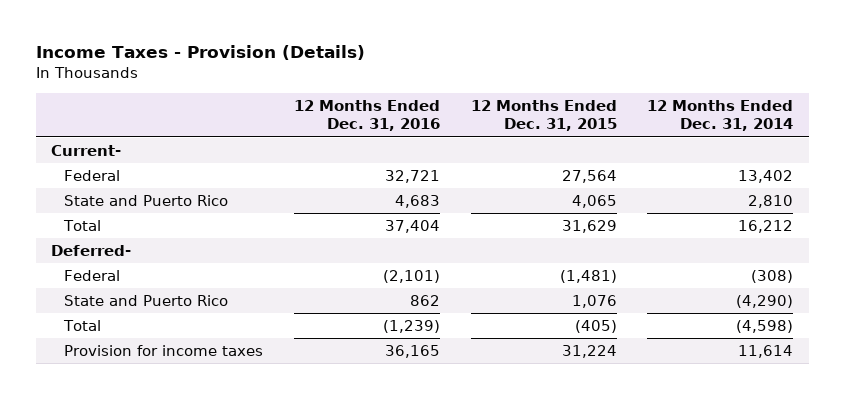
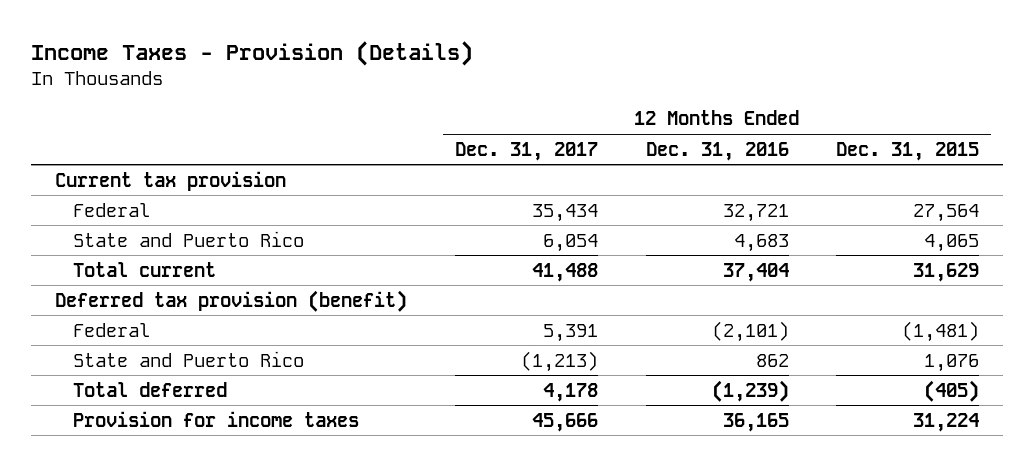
[647,100,794,132] 12 Months Ended Dec. 31, 2014 -> none
none -> [454,141,598,161] Dec. 31, 2017
[50,145,121,157] Current- -> [55,170,287,191] Current tax provision
[63,220,102,232] Total -> [73,261,217,277] Total current
[50,245,131,257] Deferred- -> [55,289,408,312] Deferred tax provision (benefit)
[63,320,102,332] Total -> [73,381,228,397] Total deferred

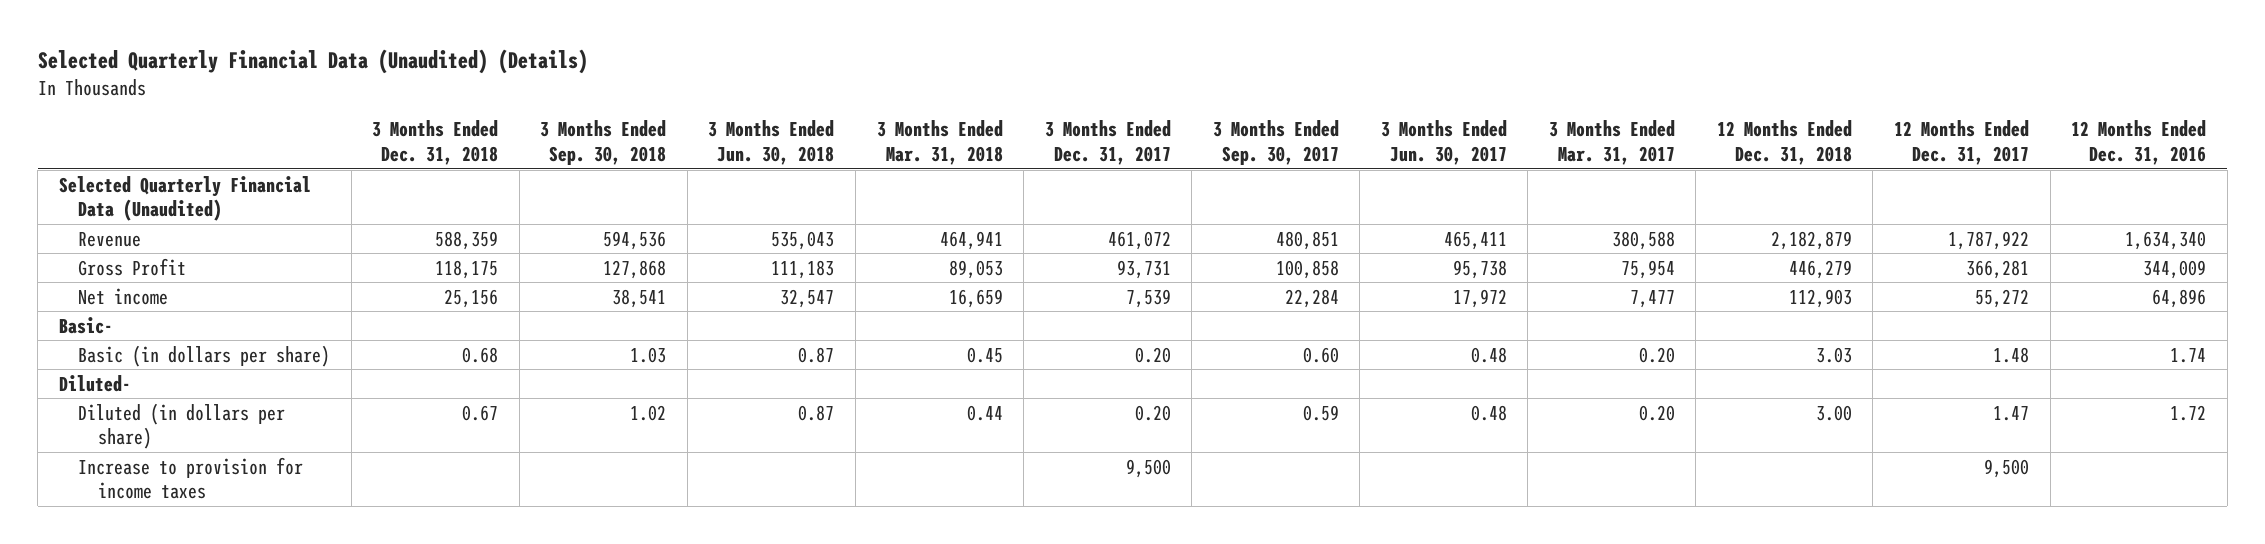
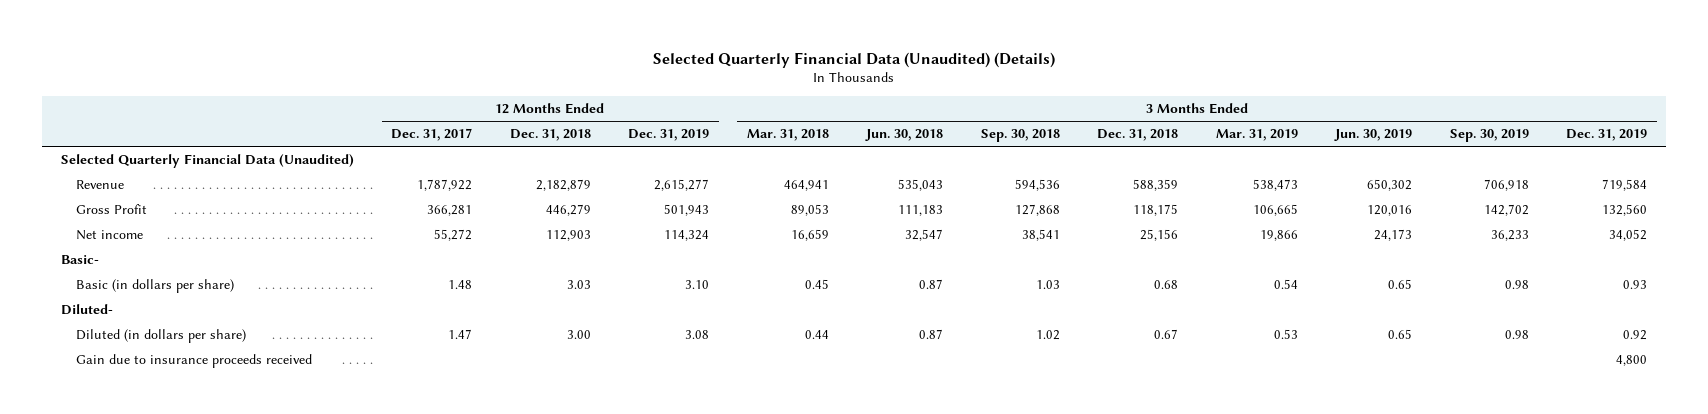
[1044,120,1171,166] 3 Months Ended Dec. 31, 2017 -> none
[1212,120,1339,166] 3 Months Ended Sep. 30, 2017 -> none
[1380,120,1507,166] 3 Months Ended Jun. 30, 2017 -> none
[1548,120,1675,166] 3 Months Ended Mar. 31, 2017 -> none
[2071,120,2207,166] 12 Months Ended Dec. 31, 2016 -> none
none -> [628,129,710,142] Dec. 31, 2019
none -> [1215,129,1298,142] Mar. 31, 2019
none -> [1334,129,1413,142] Jun. 30, 2019
none -> [1449,129,1529,143] Sep. 30, 2019
none -> [1566,129,1648,142] Dec. 31, 2019
[78,456,304,500] Increase to provision for income taxes -> none
none -> [76,353,313,368] Gain due to insurance proceeds received

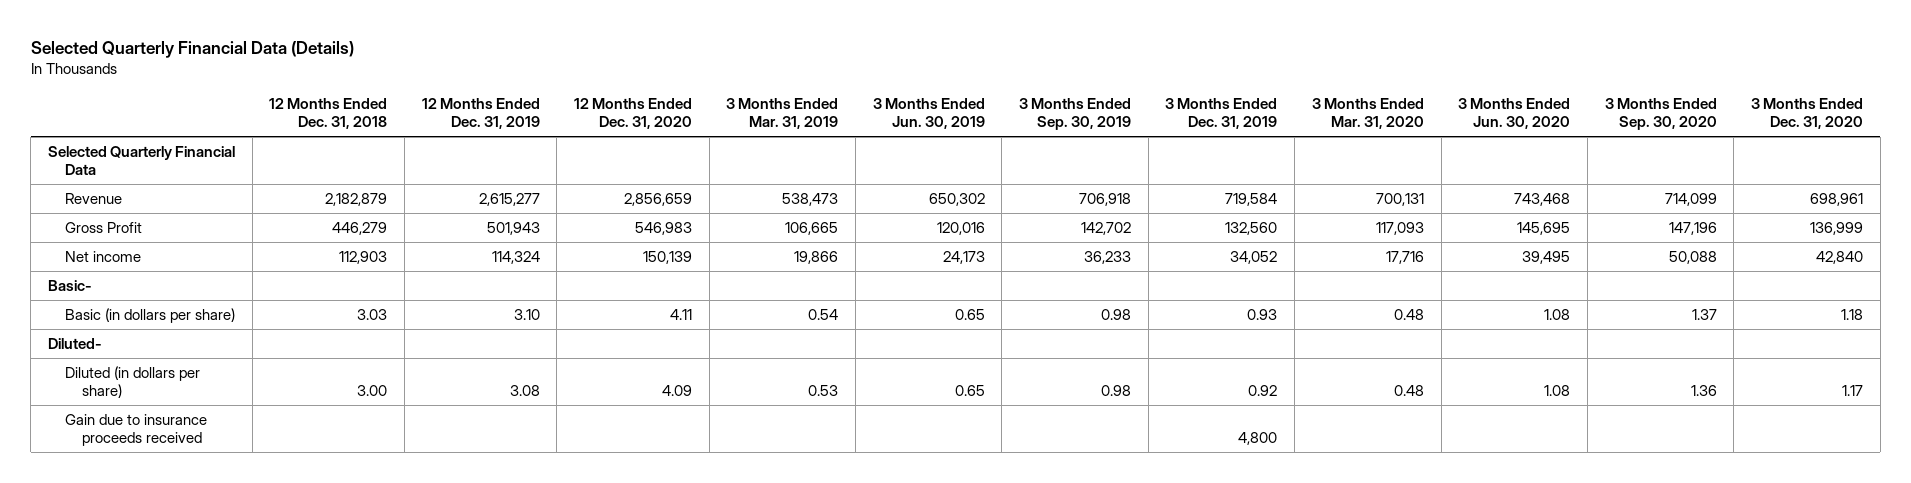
[653,51,1056,68] Selected Quarterly Financial Data (Unaudited) (Details) -> [30,41,354,59] Selected Quarterly Financial Data (Details)
[391,128,473,142] Dec. 31, 2017 -> none
[746,129,829,142] Mar. 31, 2018 -> none
[865,129,944,142] Jun. 30, 2018 -> none
[980,129,1060,143] Sep. 30, 2018 -> none
[1097,129,1179,142] Dec. 31, 2018 -> none
none -> [574,98,693,130] 12 Months Ended Dec. 31, 2020
none -> [1311,98,1424,130] 3 Months Ended Mar. 31, 2020
none -> [1458,98,1571,130] 3 Months Ended Jun. 30, 2020
none -> [1604,98,1717,131] 3 Months Ended Sep. 30, 2020
none -> [1750,98,1863,130] 3 Months Ended Dec. 31, 2020
[60,153,354,168] Selected Quarterly Financial Data (Unaudited) -> [48,145,236,175] Selected Quarterly Financial Data

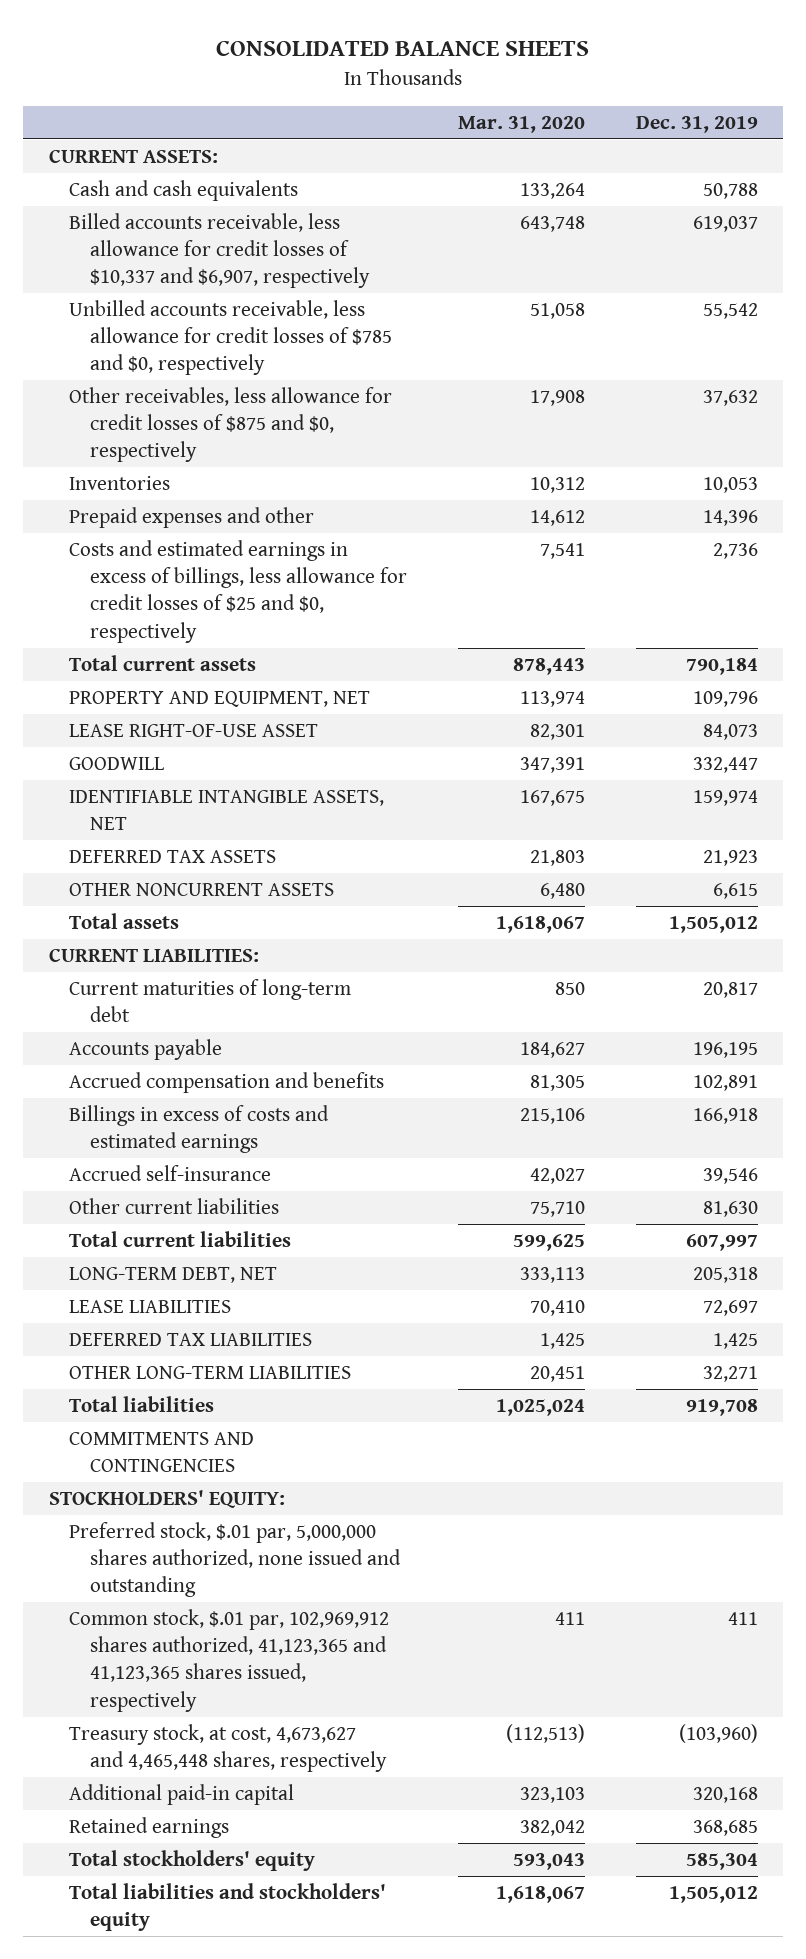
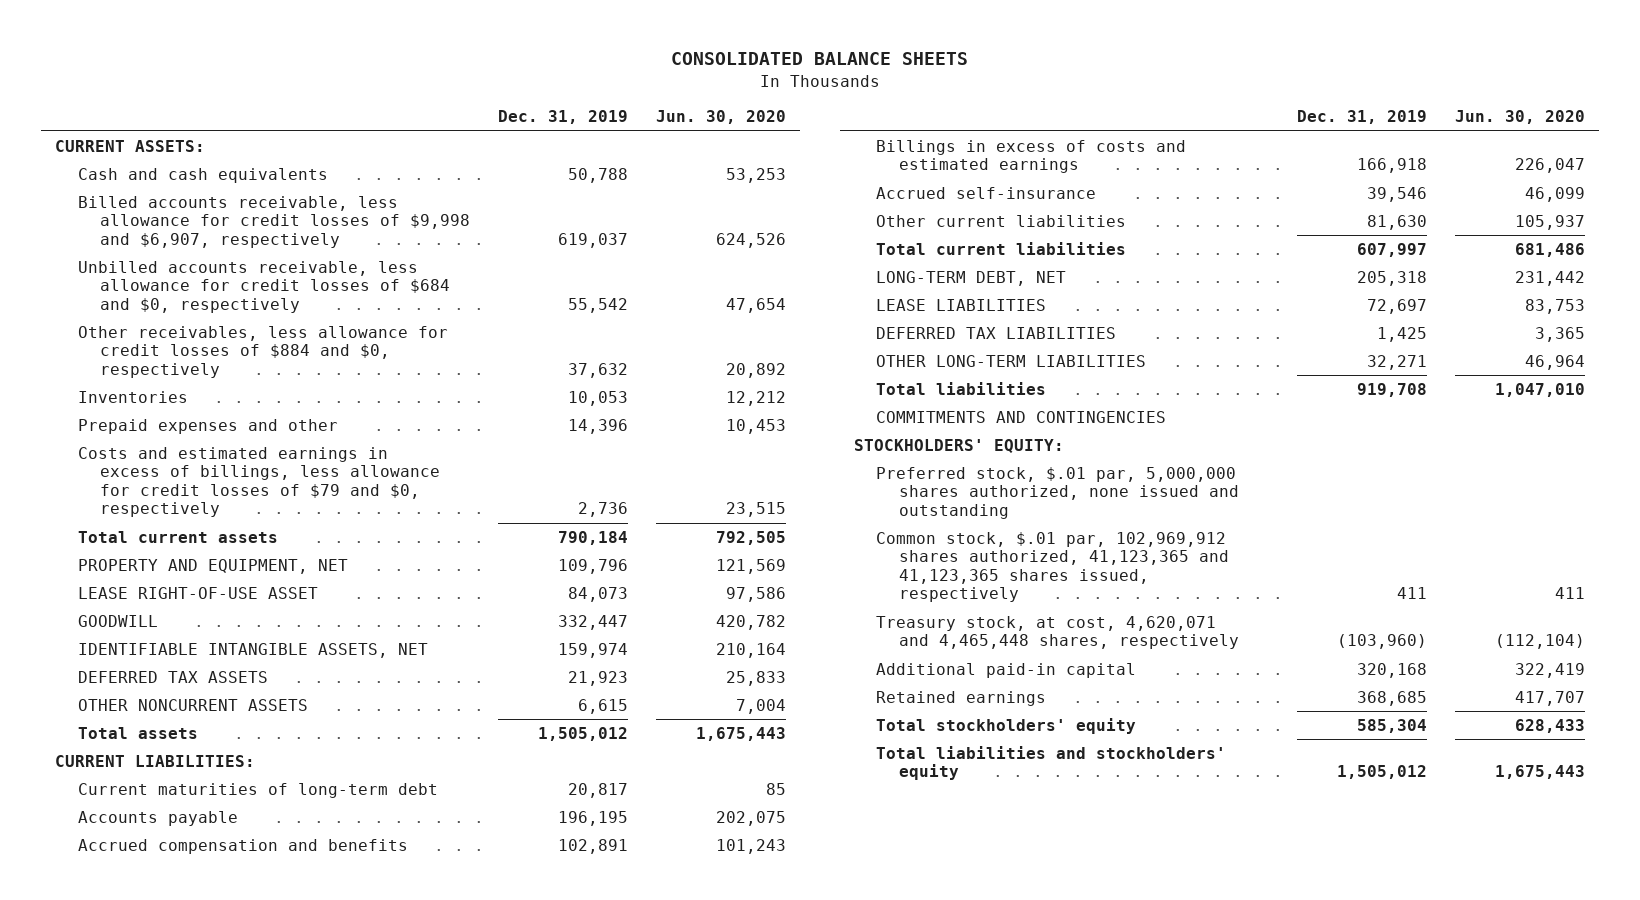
[457,115,585,133] Mar. 31, 2020 -> none
none -> [656,110,787,125] Jun. 30, 2020
[69,212,370,289] Billed accounts receivable, less allowance for credit losses of $10,337 and $6,907, respectively -> [77,195,471,248] Billed accounts receivable, less allowance for credit losses of $9,998 and $6,907, respectively
[69,299,392,376] Unbilled accounts receivable, less allowance for credit losses of $785 and $0, respectively -> [77,260,451,313] Unbilled accounts receivable, less allowance for credit losses of $684 and $0, respectively
[69,386,393,463] Other receivables, less allowance for credit losses of $875 and $0, respectively -> [77,325,448,378] Other receivables, less allowance for credit losses of $884 and $0, respectively
[69,539,407,643] Costs and estimated earnings in excess of billings, less allowance for credit losses of $25 and $0, respectively -> [77,446,441,518] Costs and estimated earnings in excess of billings, less allowance for credit losses of $79 and $0, respectively
[69,1723,387,1773] Treasury stock, at cost, 4,673,627 and 4,465,448 shares, respectively -> [876,615,1240,650] Treasury stock, at cost, 4,620,071 and 4,465,448 shares, respectively

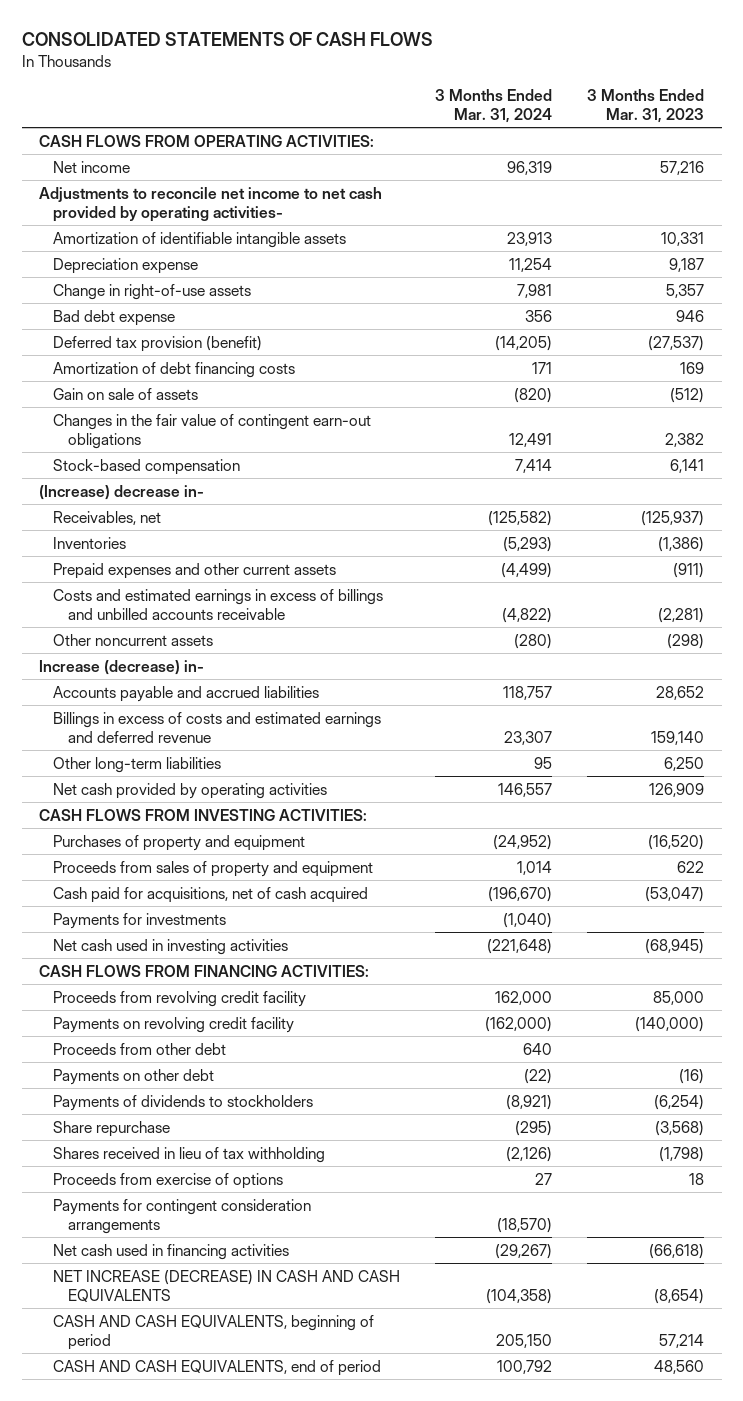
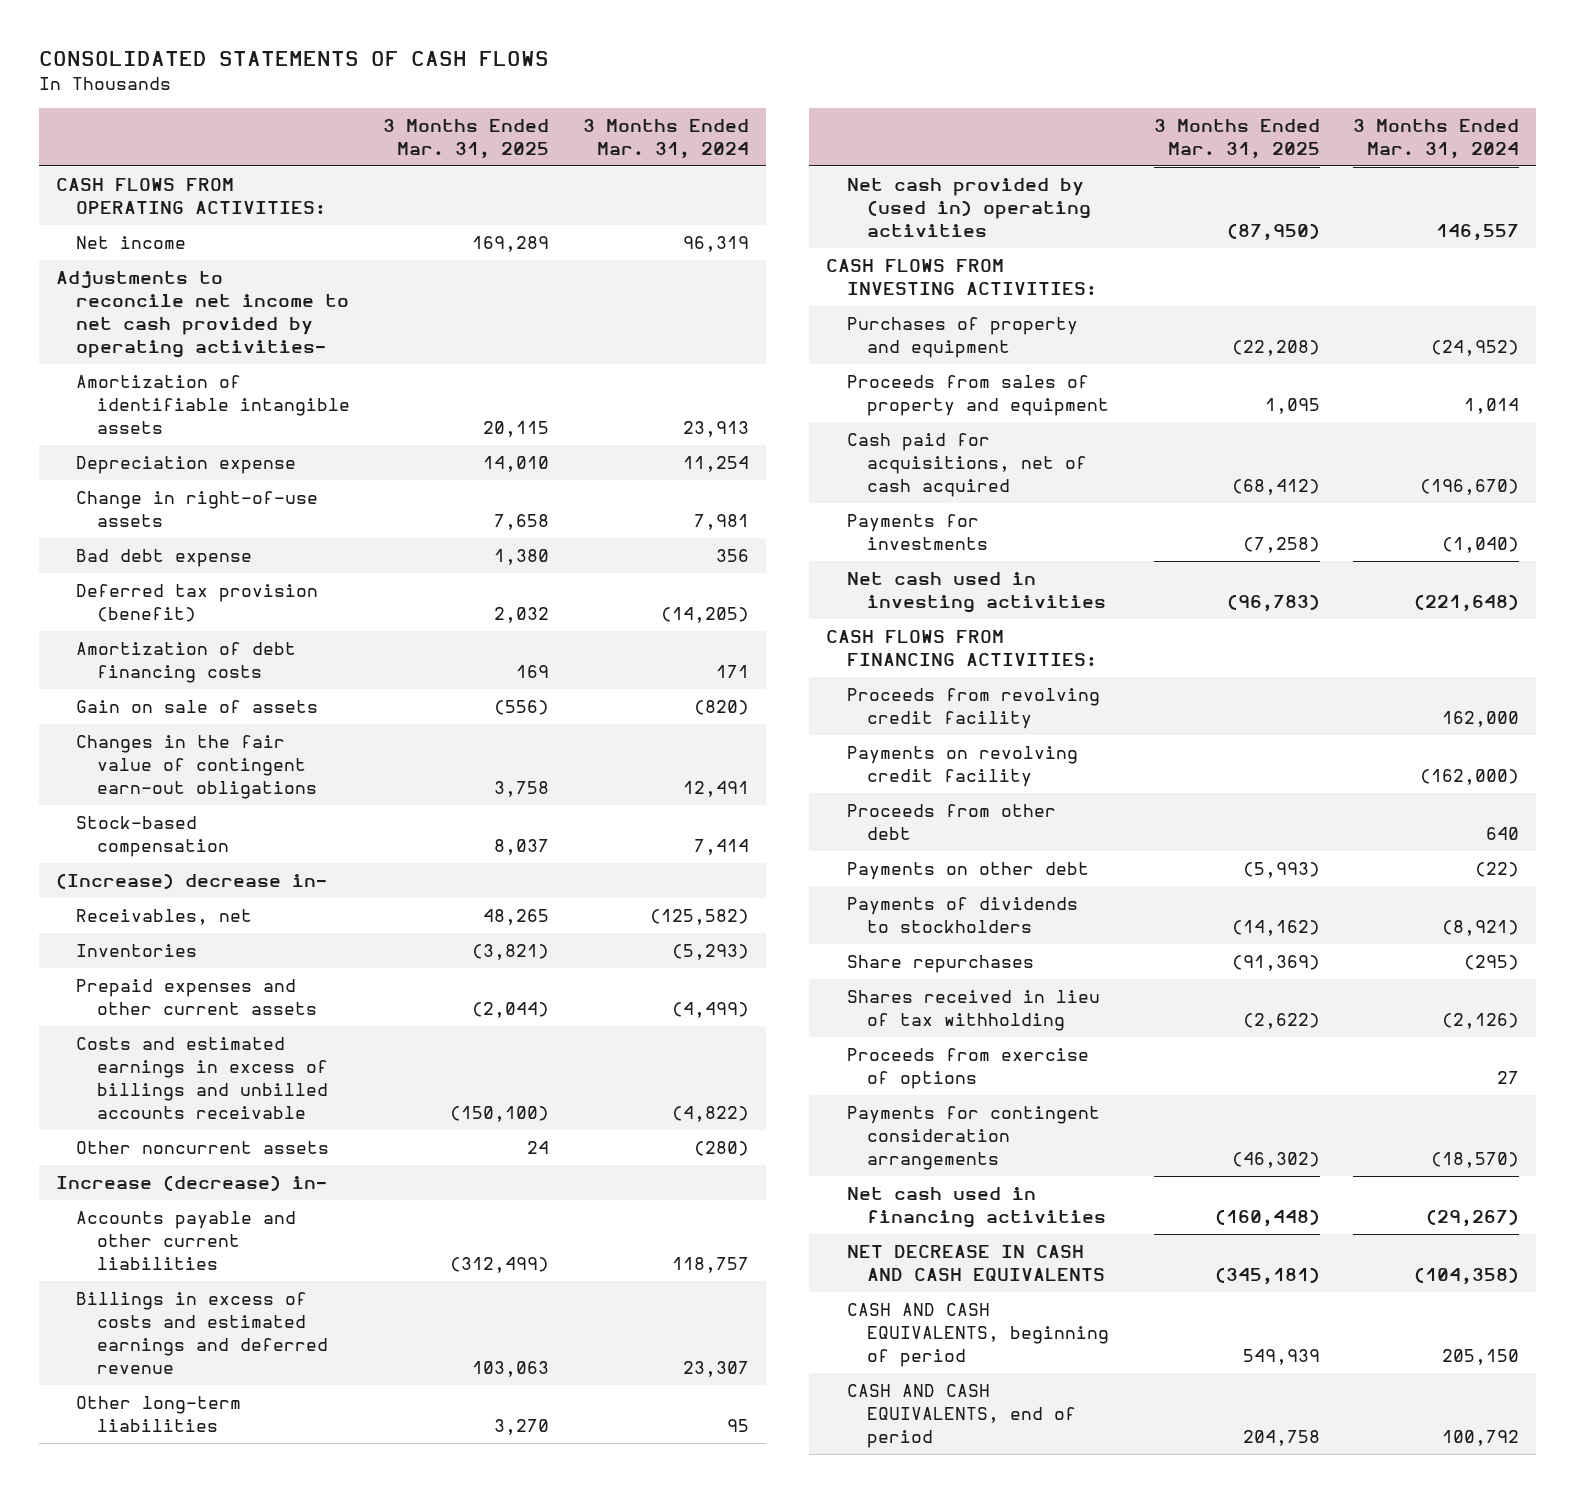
[587,89,705,124] 3 Months Ended Mar. 31, 2023 -> none
none -> [383,118,550,159] 3 Months Ended Mar. 31, 2025
[53,685,320,702] Accounts payable and accrued liabilities -> [76,1211,297,1270] Accounts payable and other current liabilities
[53,782,328,799] Net cash provided by operating activities -> [846,178,1092,237] Net cash provided by (used in) operating activities
[53,1120,171,1137] Share repurchase -> [846,955,1034,974] Share repurchases
[53,1269,401,1302] NET INCREASE (DECREASE) IN CASH AND CASH EQUIVALENTS -> [846,1245,1106,1282] NET DECREASE IN CASH AND CASH EQUIVALENTS

